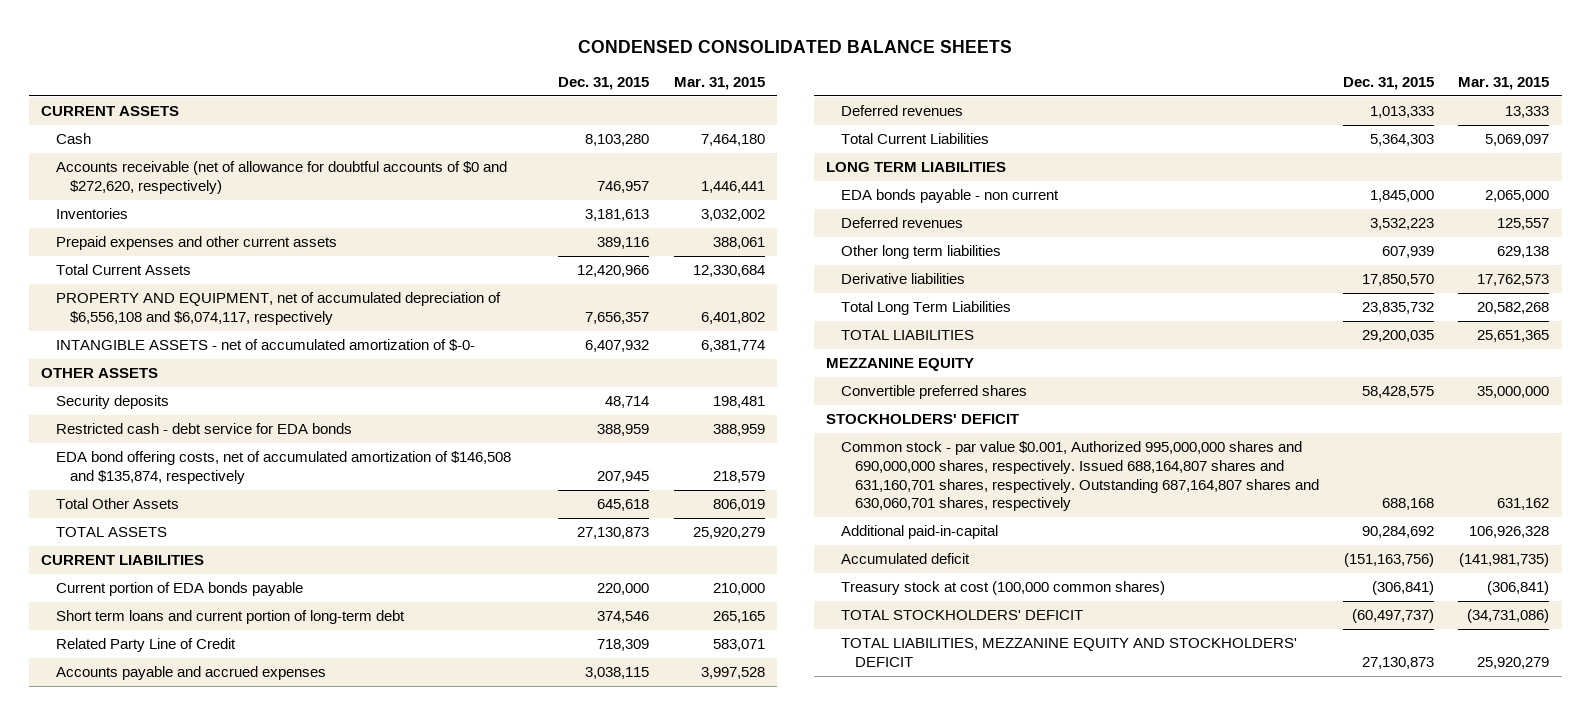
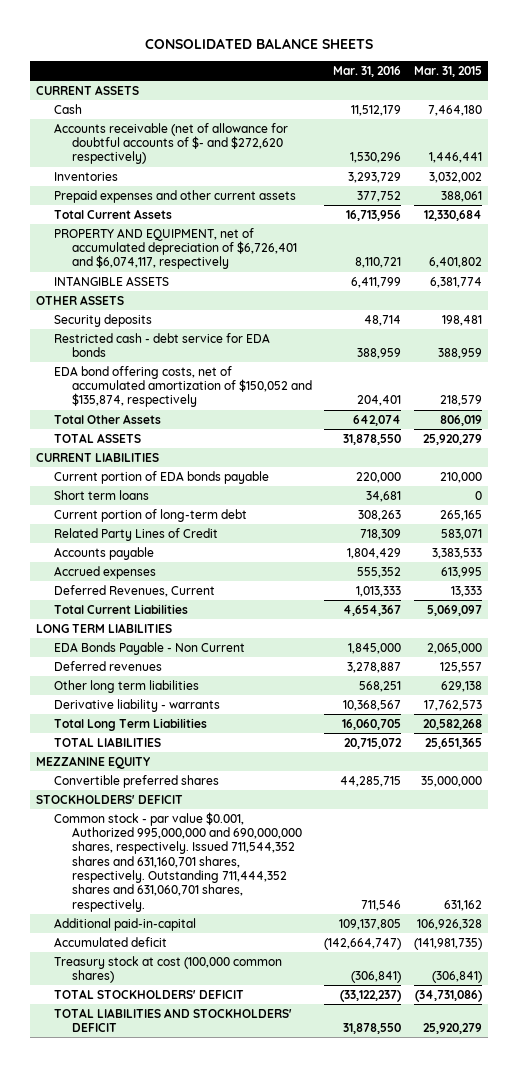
[578,39,1013,53] CONDENSED CONSOLIDATED BALANCE SHEETS -> [145,38,374,50] CONSOLIDATED BALANCE SHEETS
[558,76,650,90] Dec. 31, 2015 -> none
none -> [333,66,402,78] Mar. 31, 2016
[55,161,507,194] Accounts receivable (net of allowance for doubtful accounts of $0 and $272,620, respectively) -> [54,122,289,165] Accounts receivable (net of allowance for doubtful accounts of $- and $272,620 respectively)
[55,292,501,325] PROPERTY AND EQUIPMENT, net of accumulated depreciation of $6,556,108 and $6,074,117, respectively -> [54,227,297,270] PROPERTY AND EQUIPMENT, net of accumulated depreciation of $6,726,401 and $6,074,117, respectively
[55,339,475,352] INTANGIBLE ASSETS - net of accumulated amortization of $-0- -> [54,275,170,286] INTANGIBLE ASSETS
[55,451,511,484] EDA bond offering costs, net of accumulated amortization of $146,508 and $135,874, respectively -> [54,365,312,408] EDA bond offering costs, net of accumulated amortization of $150,052 and $135,874, respectively
[55,666,326,681] Accounts payable and accrued expenses -> none
none -> [54,489,150,500] Short term loans
[55,610,405,625] Short term loans and current portion of long-term debt -> [54,508,248,522] Current portion of long-term debt
[55,638,236,653] Related Party Line of Credit -> [54,527,219,541] Related Party Lines of Credit
none -> [54,546,155,560] Accounts payable
none -> [54,565,157,579] Accrued expenses
[840,105,963,117] Deferred revenues -> [54,584,216,597] Deferred Revenues, Current
[840,189,1059,204] EDA bonds payable - non current -> [54,641,246,655] EDA Bonds Payable - Non Current
[840,273,965,285] Derivative liabilities -> [54,698,221,712] Derivative liability - warrants
[840,441,1320,512] Common stock - par value $0.001, Authorized 995,000,000 shares and 690,000,000 shares, respectively. Issued 688,164,807 shares and 631,160,701 shares, respectively. Outstanding 687,164,807 shares and 630,060,701 shares, respectively -> [54,811,302,912] Common stock - par value $0.001, Authorized 995,000,000 and 690,000,000 shares, respectively. Issued 711,544,352 shares and 631,160,701 shares, respectively. Outstanding 711,444,352 shares and 631,060,701 shares, respectively.
[840,638,1297,667] TOTAL LIABILITIES, MEZZANINE EQUITY AND STOCKHOLDERS' DEFICIT -> [54,1007,293,1033] TOTAL LIABILITIES AND STOCKHOLDERS' DEFICIT

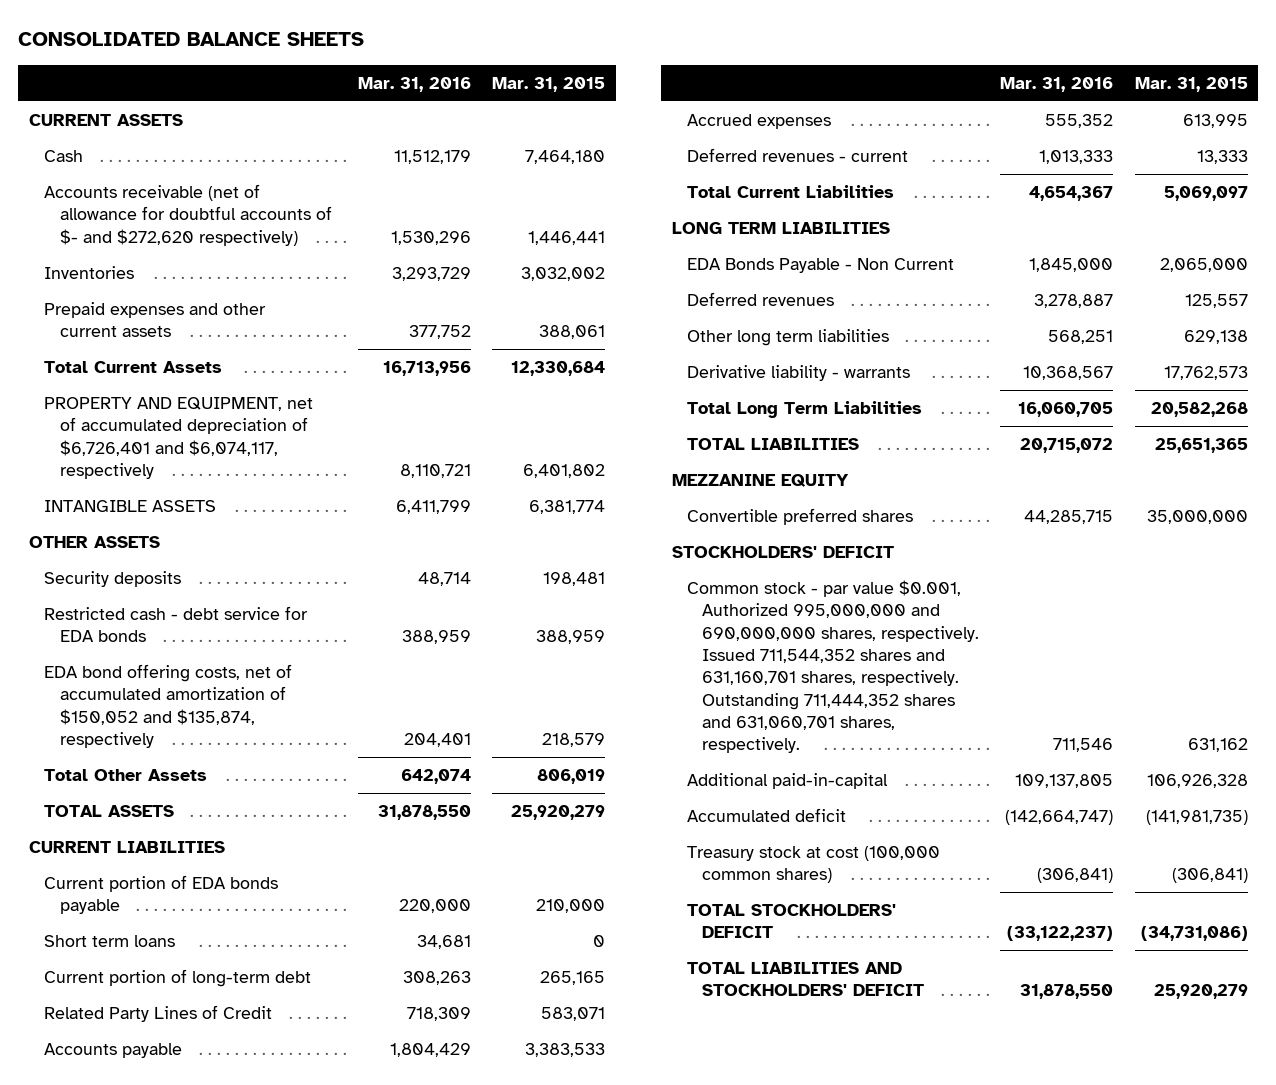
[54,584,216,597] Deferred Revenues, Current -> [686,148,908,163] Deferred revenues - current

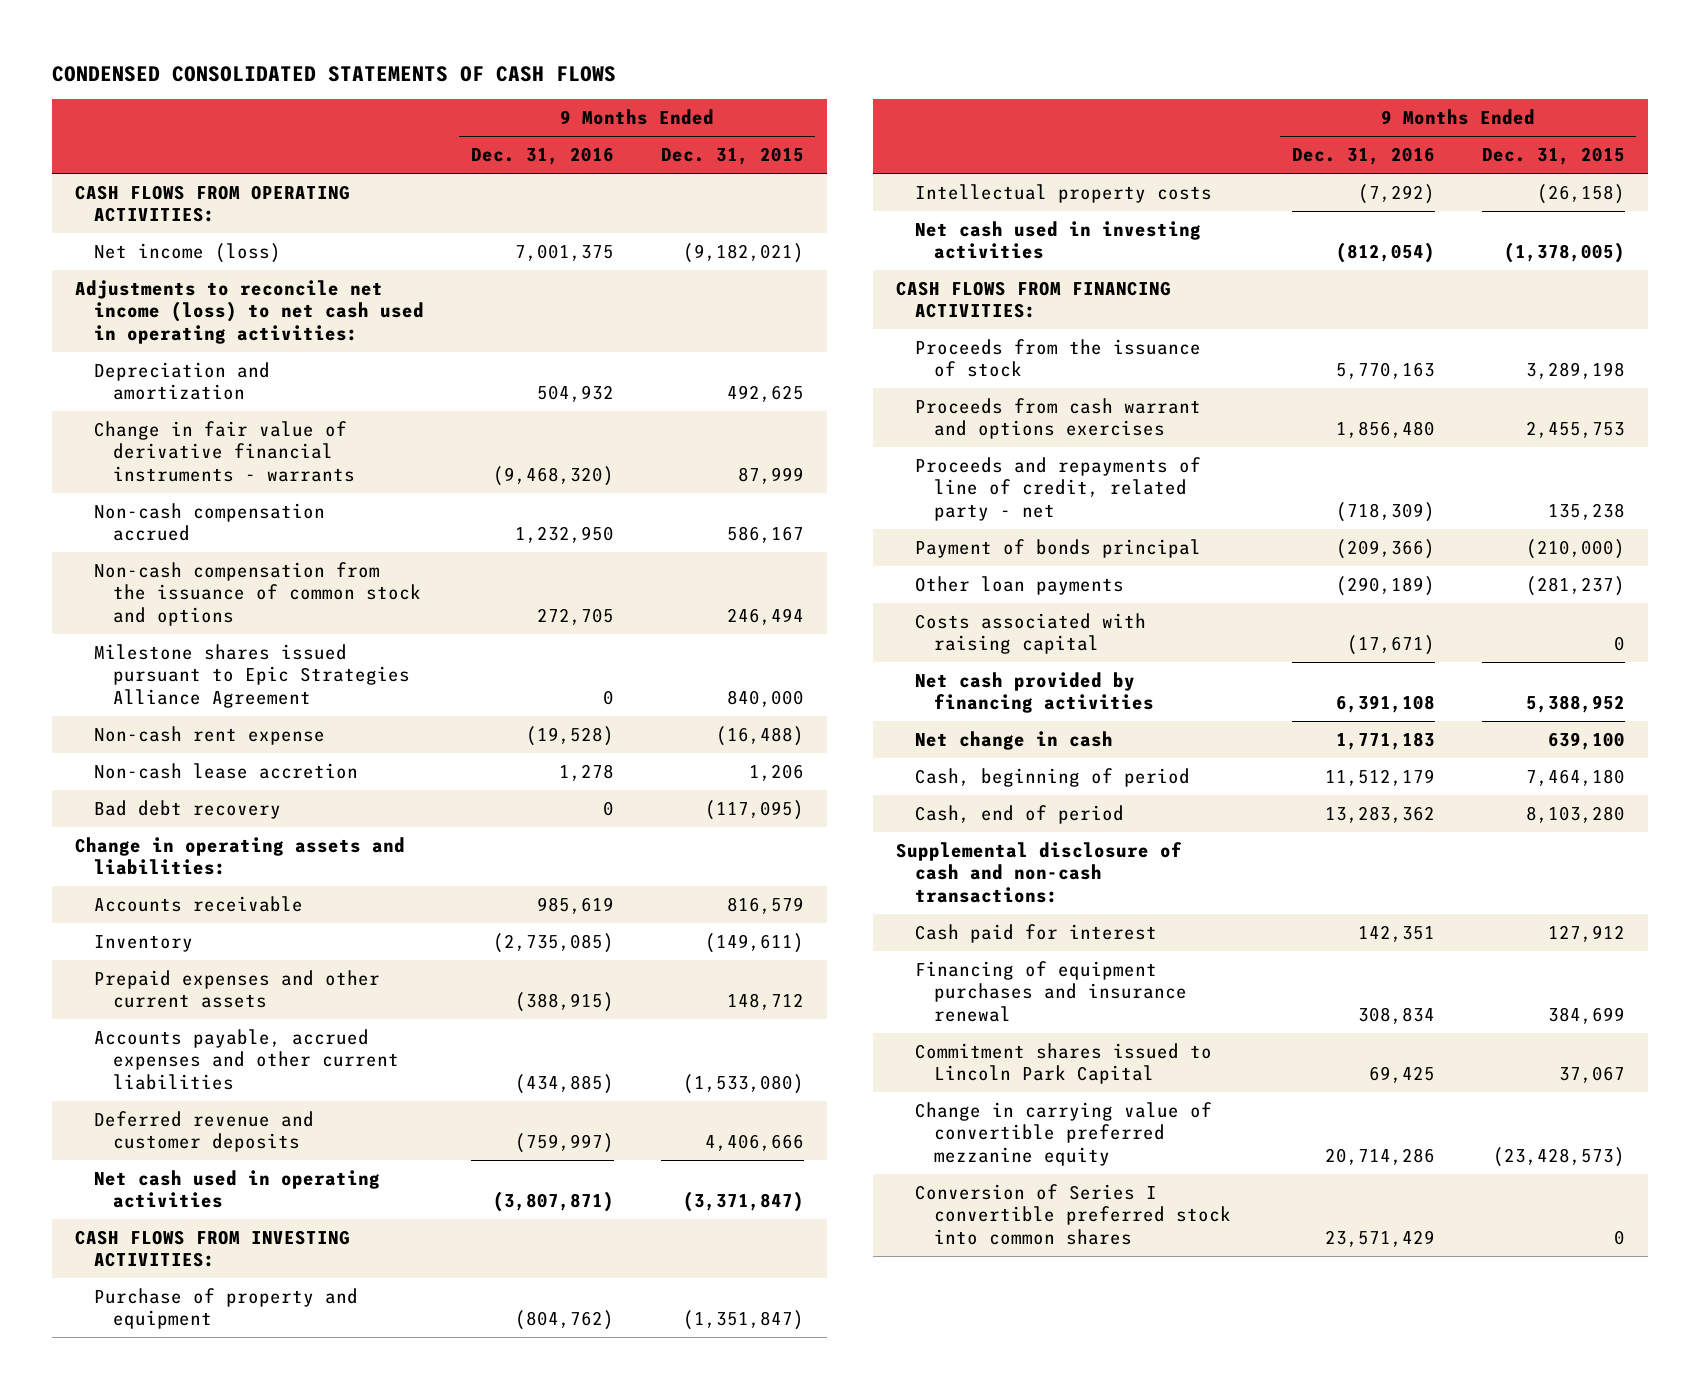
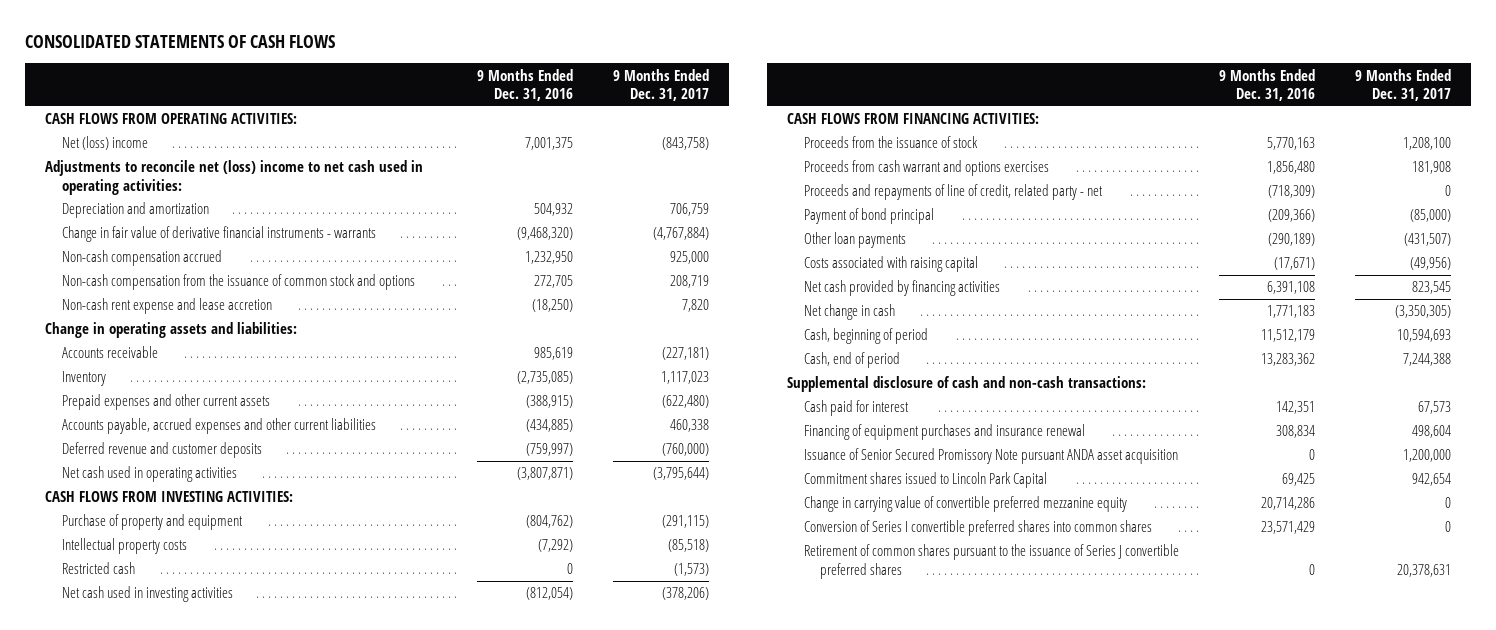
[52,65,617,82] CONDENSED CONSOLIDATED STATEMENTS OF CASH FLOWS -> [24,35,335,49] CONSOLIDATED STATEMENTS OF CASH FLOWS
[660,147,804,166] Dec. 31, 2015 -> none
none -> [613,68,710,102] 9 Months Ended Dec. 31, 2017
[94,242,282,263] Net income (loss) -> [61,136,148,151] Net (loss) income
[75,279,425,344] Adjustments to reconcile net income (loss) to net cash used in operating activities: -> [45,160,424,195] Adjustments to reconcile net (loss) income to net cash used in operating activities:
[94,643,411,708] Milestone shares issued pursuant to Epic Strategies Alliance Agreement -> none
[94,762,359,779] Non-cash lease accretion -> none
[94,799,282,819] Bad debt recovery -> none
[94,725,326,745] Non-cash rent expense -> [61,298,272,315] Non-cash rent expense and lease accretion
[525,725,614,746] (19,528) -> [531,299,573,313] (18,250)
none -> [61,562,135,575] Restricted cash
[915,538,1202,558] Payment of bonds principal -> [803,208,934,225] Payment of bond principal
none -> [803,448,1178,465] Issuance of Senior Secured Promissory Note pursuant ANDA asset acquisition
[915,1183,1232,1245] Conversion of Series I convertible preferred stock into common shares -> [803,520,1152,537] Conversion of Series I convertible preferred shares into common shares
none -> [803,544,1179,579] Retirement of common shares pursuant to the issuance of Series J convertible preferred shares

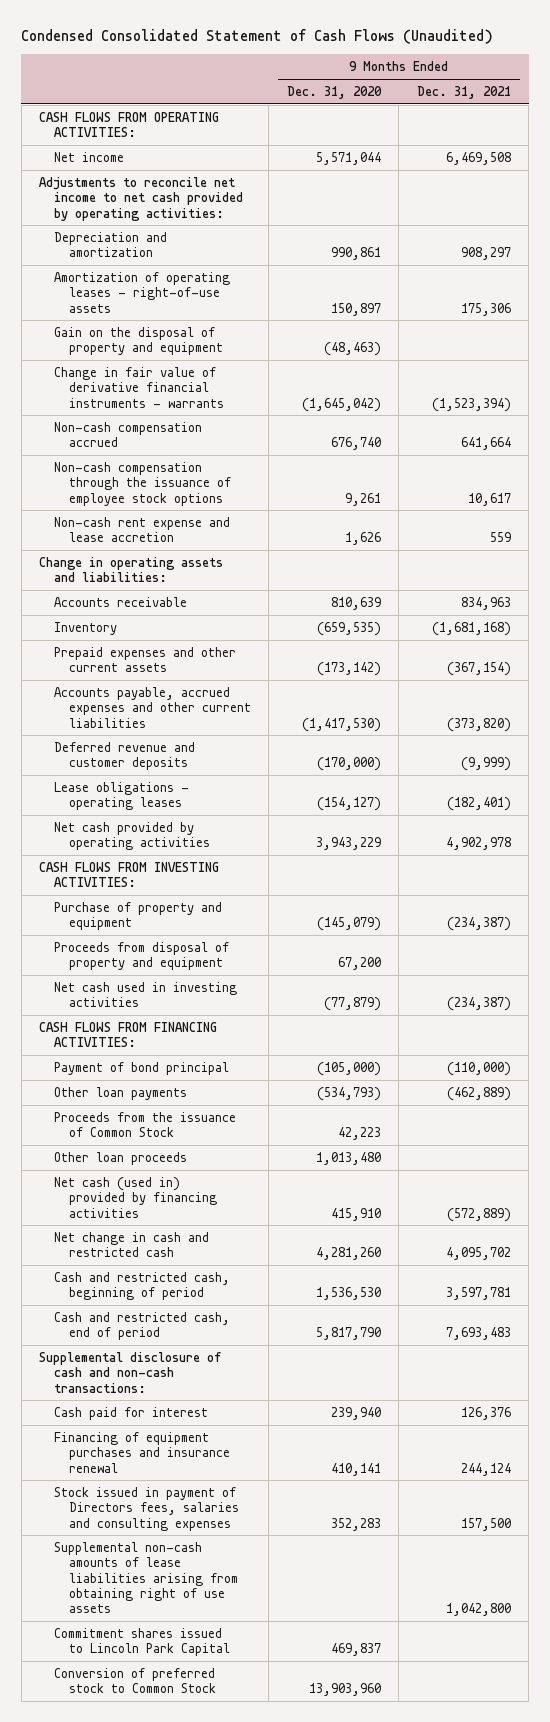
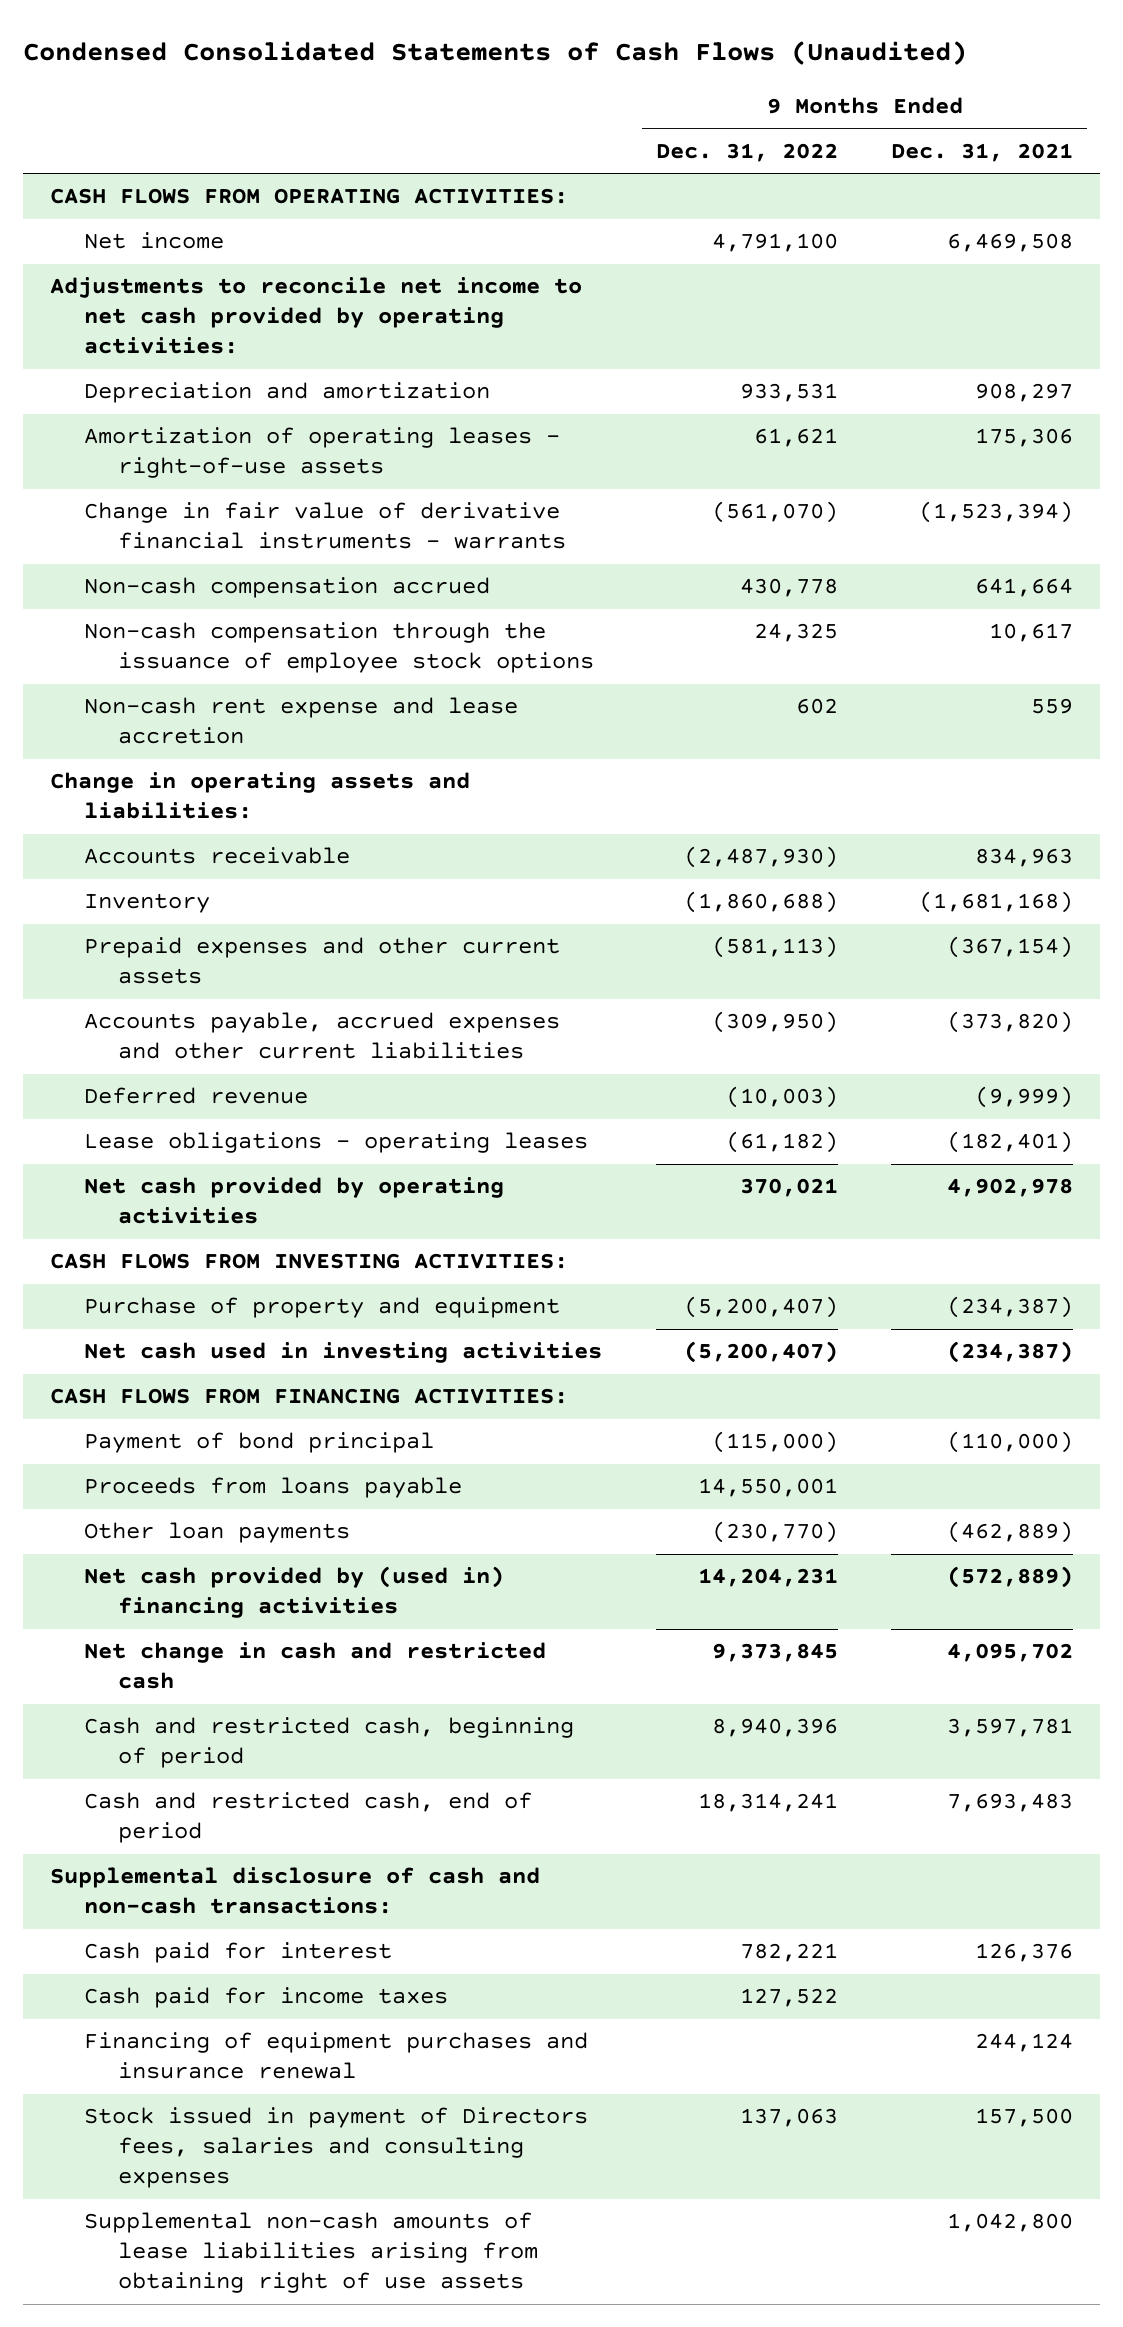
[21,29,494,45] Condensed Consolidated Statement of Cash Flows (Unaudited) -> [22,40,967,65] Condensed Consolidated Statements of Cash Flows (Unaudited)
[286,85,382,99] Dec. 31, 2020 -> none
none -> [655,142,838,162] Dec. 31, 2022
[54,326,223,356] Gain on the disposal of property and equipment -> none
[54,741,196,771] Deferred revenue and customer deposits -> [83,1087,308,1105] Deferred revenue
[54,941,230,971] Proceeds from disposal of property and equipment -> none
none -> [83,1477,462,1499] Proceeds from loans payable
[54,1111,237,1138] Proceeds from the issuance of Common Stock -> none
[54,1151,188,1165] Other loan proceeds -> none
[54,1176,217,1218] Net cash (used in) provided by financing activities -> [83,1566,504,1619] Net cash provided by (used in) financing activities
none -> [83,1987,448,2009] Cash paid for income taxes
[54,1627,230,1657] Commitment shares issued to Lincoln Park Capital -> none
[54,1667,216,1694] Conversion of preferred stock to Common Stock -> none

